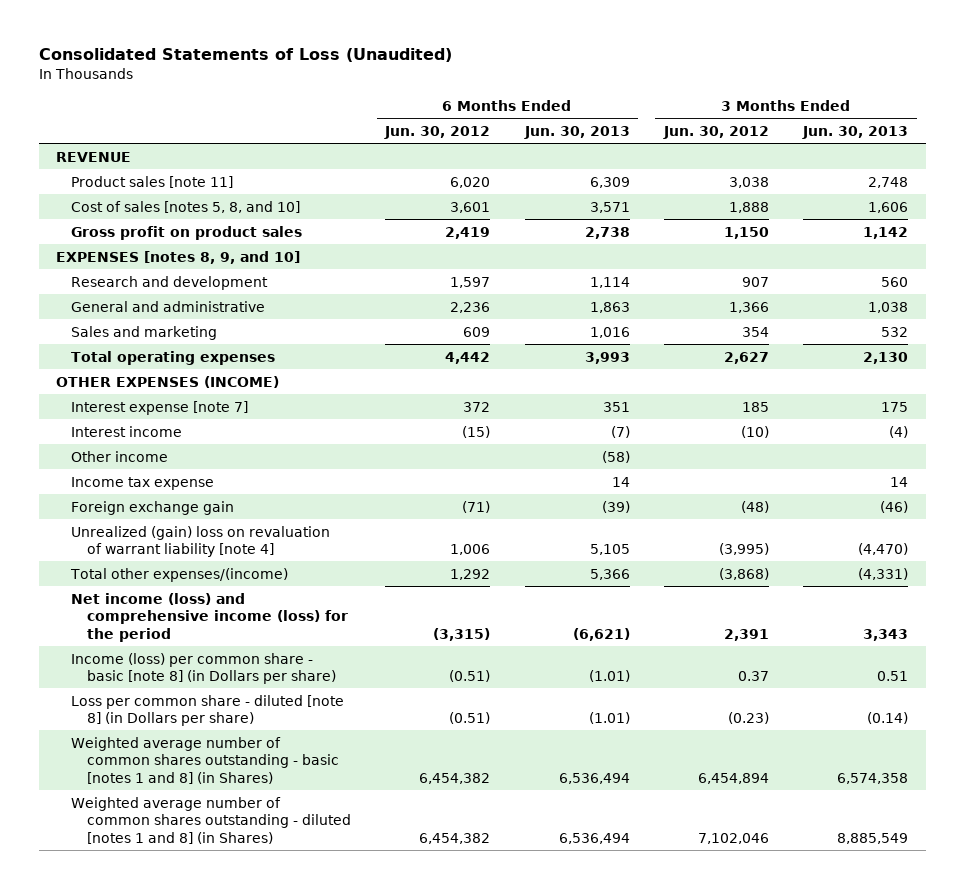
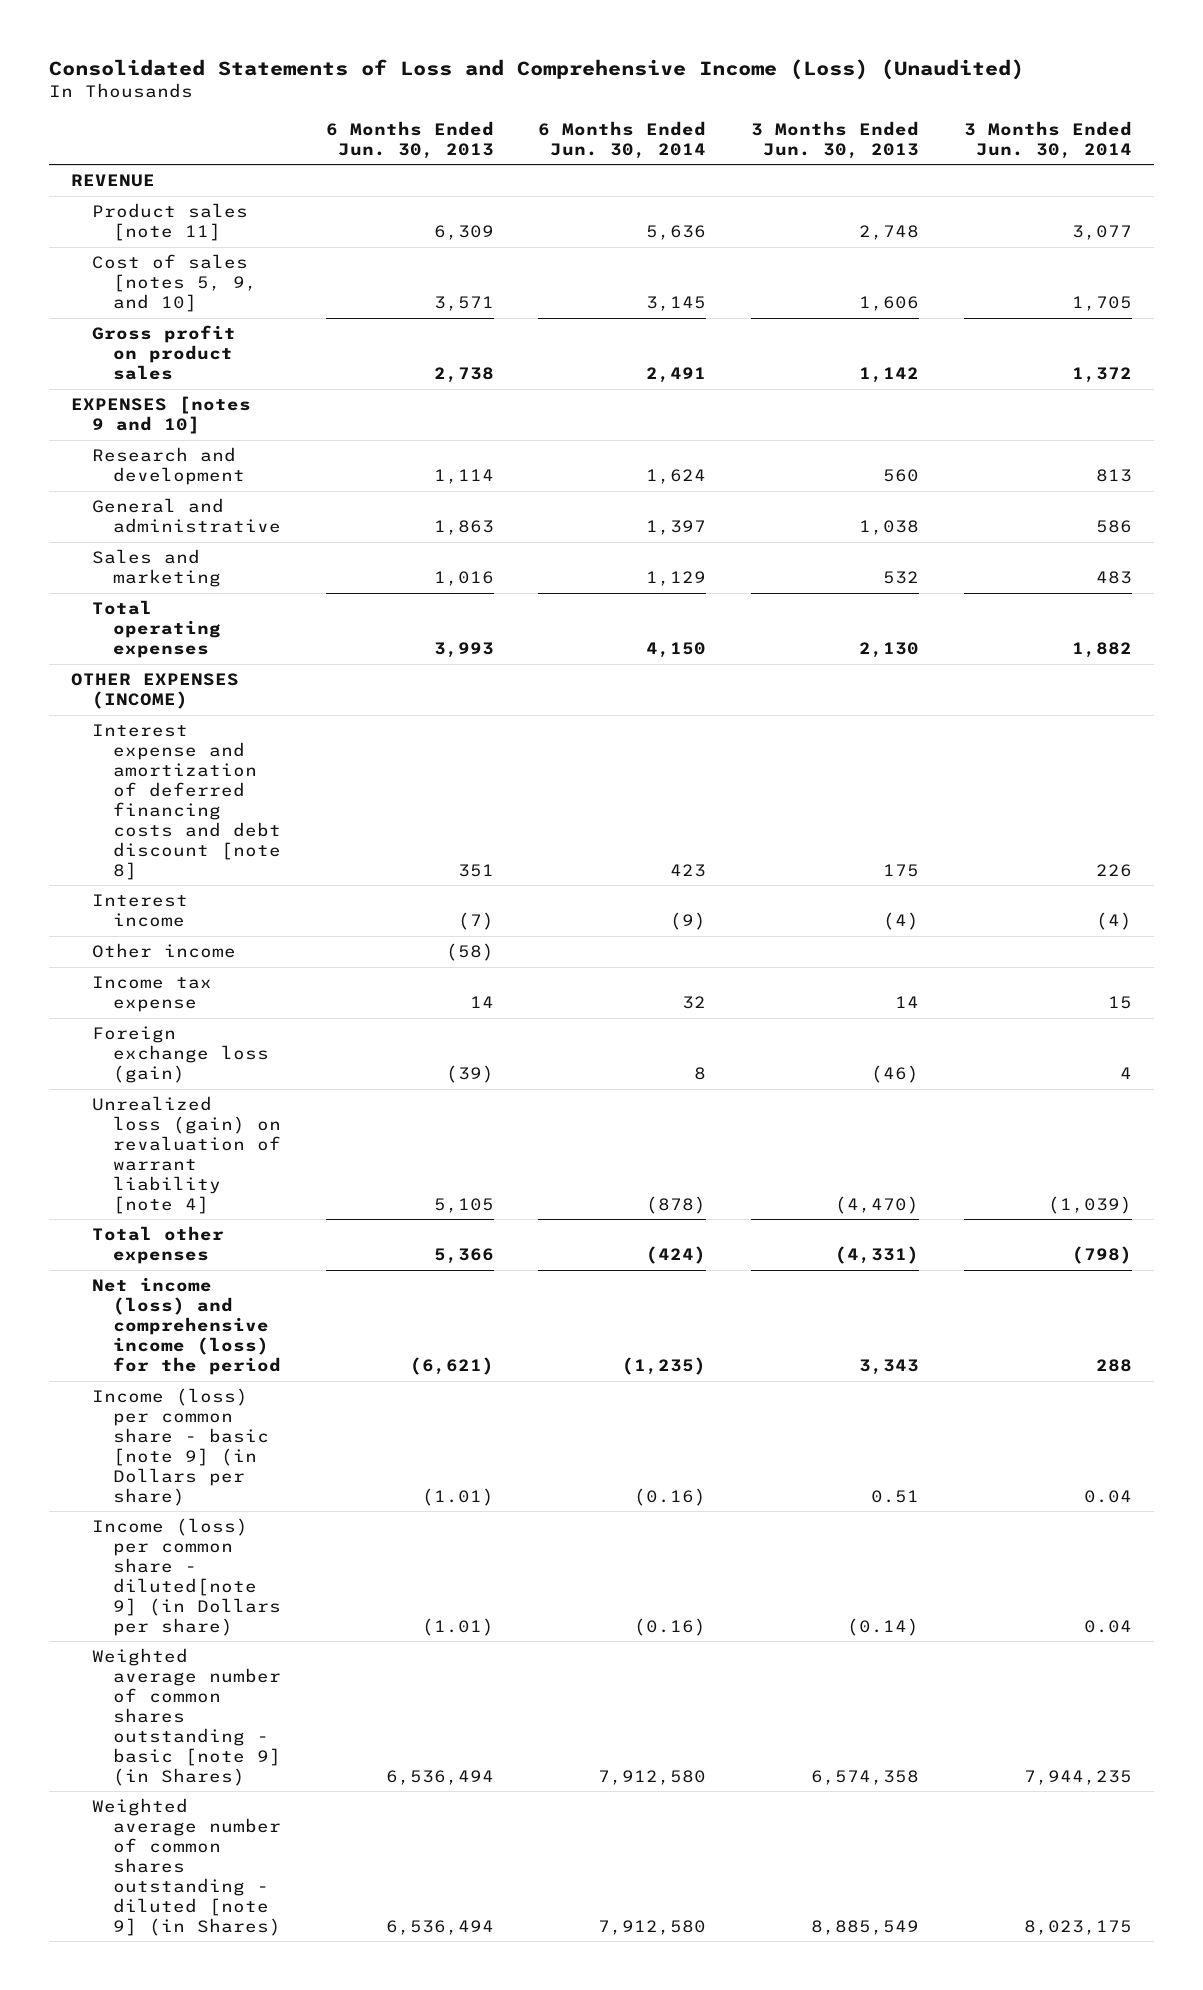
[38,48,452,63] Consolidated Statements of Loss (Unaudited) -> [48,58,1024,80] Consolidated Statements of Loss and Comprehensive Income (Loss) (Unaudited)
[384,125,491,139] Jun. 30, 2012 -> none
[663,125,770,139] Jun. 30, 2012 -> none
none -> [538,120,707,159] 6 Months Ended Jun. 30, 2014
none -> [963,120,1132,159] 3 Months Ended Jun. 30, 2014
[71,200,301,213] Cost of sales [notes 5, 8, and 10] -> [92,254,257,313] Cost of sales [notes 5, 9, and 10]
[55,250,300,264] EXPENSES [notes 8, 9, and 10] -> [71,396,252,435] EXPENSES [notes 9 and 10]
[71,400,249,415] Interest expense [note 7] -> [92,724,281,880] Interest expense and amortization of deferred financing costs and debt discount [note 8]
[71,500,235,515] Foreign exchange gain -> [92,1026,269,1084] Foreign exchange loss (gain)
[71,525,331,558] Unrealized (gain) loss on revaluation of warrant liability [note 4] -> [92,1096,281,1214] Unrealized loss (gain) on revaluation of warrant liability [note 4]
[70,567,289,582] Total other expenses/(income) -> [92,1226,225,1265] Total other expenses
[71,652,336,685] Income (loss) per common share - basic [note 8] (in Dollars per share) -> [92,1388,269,1506] Income (loss) per common share - basic [note 9] (in Dollars per share)
[71,694,345,727] Loss per common share - diluted [note 8] (in Dollars per share) -> [92,1518,281,1636] Income (loss) per common share - diluted[note 9] (in Dollars per share)
[71,736,339,784] Weighted average number of common shares outstanding - basic [notes 1 and 8] (in Shares) -> [92,1648,281,1786] Weighted average number of common shares outstanding - basic [note 9] (in Shares)
[71,796,351,844] Weighted average number of common shares outstanding - diluted [notes 1 and 8] (in Shares) -> [92,1798,281,1936] Weighted average number of common shares outstanding - diluted [note 9] (in Shares)

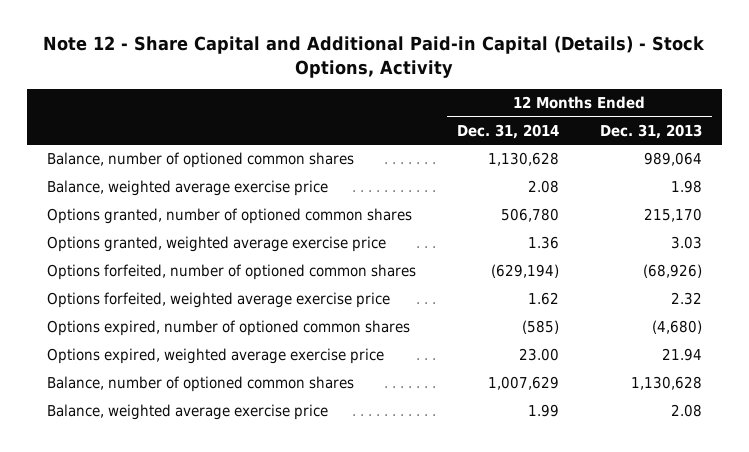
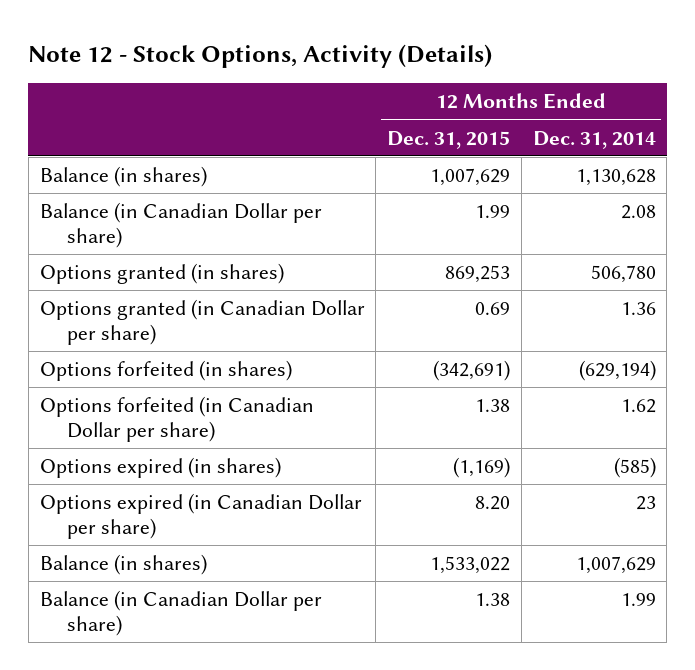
[43,36,706,78] Note 12 - Share Capital and Additional Paid-in Capital (Details) - Stock Options, Activity -> [28,43,493,68] Note 12 - Stock Options, Activity (Details)
[599,123,702,139] Dec. 31, 2013 -> none
none -> [387,130,511,149] Dec. 31, 2015
[46,348,384,365] Options expired, weighted average exercise price -> none
[46,152,354,169] Balance, number of optioned common shares -> [39,166,207,188] Balance (in shares)
[46,180,328,197] Balance, weighted average exercise price -> [39,202,322,248] Balance (in Canadian Dollar per share)
[46,208,412,225] Options granted, number of optioned common shares -> [39,263,284,285] Options granted (in shares)
[46,236,386,253] Options granted, weighted average exercise price -> [39,299,365,345] Options granted (in Canadian Dollar per share)
[46,264,416,281] Options forfeited, number of optioned common shares -> [39,360,292,382] Options forfeited (in shares)
[46,292,390,309] Options forfeited, weighted average exercise price -> [39,396,314,442] Options forfeited (in Canadian Dollar per share)
[46,320,410,337] Options expired, number of optioned common shares -> [39,457,281,479] Options expired (in shares)
none -> [39,493,362,539] Options expired (in Canadian Dollar per share)
[46,376,354,393] Balance, number of optioned common shares -> [39,554,207,576] Balance (in shares)
[46,404,328,421] Balance, weighted average exercise price -> [39,590,322,636] Balance (in Canadian Dollar per share)

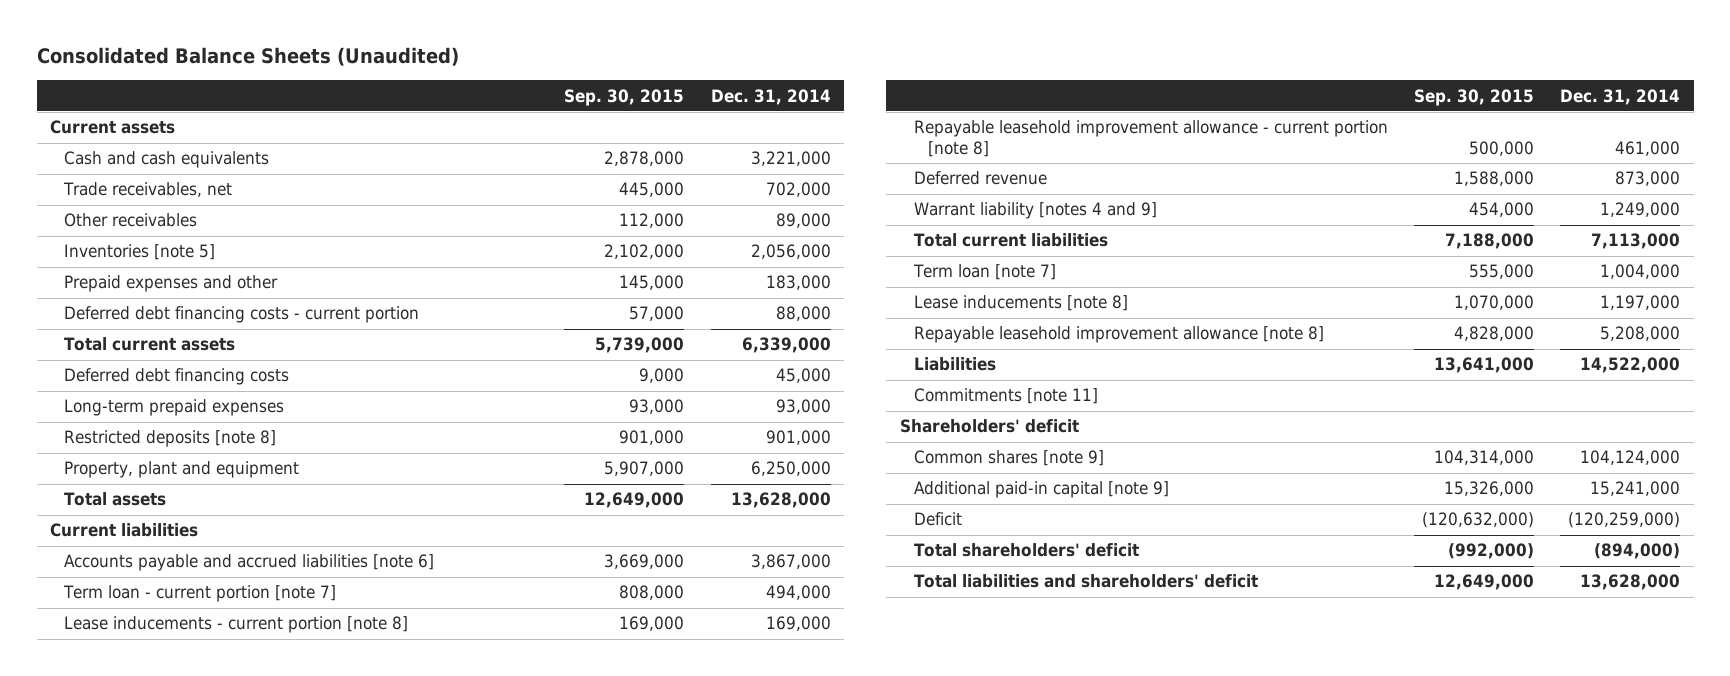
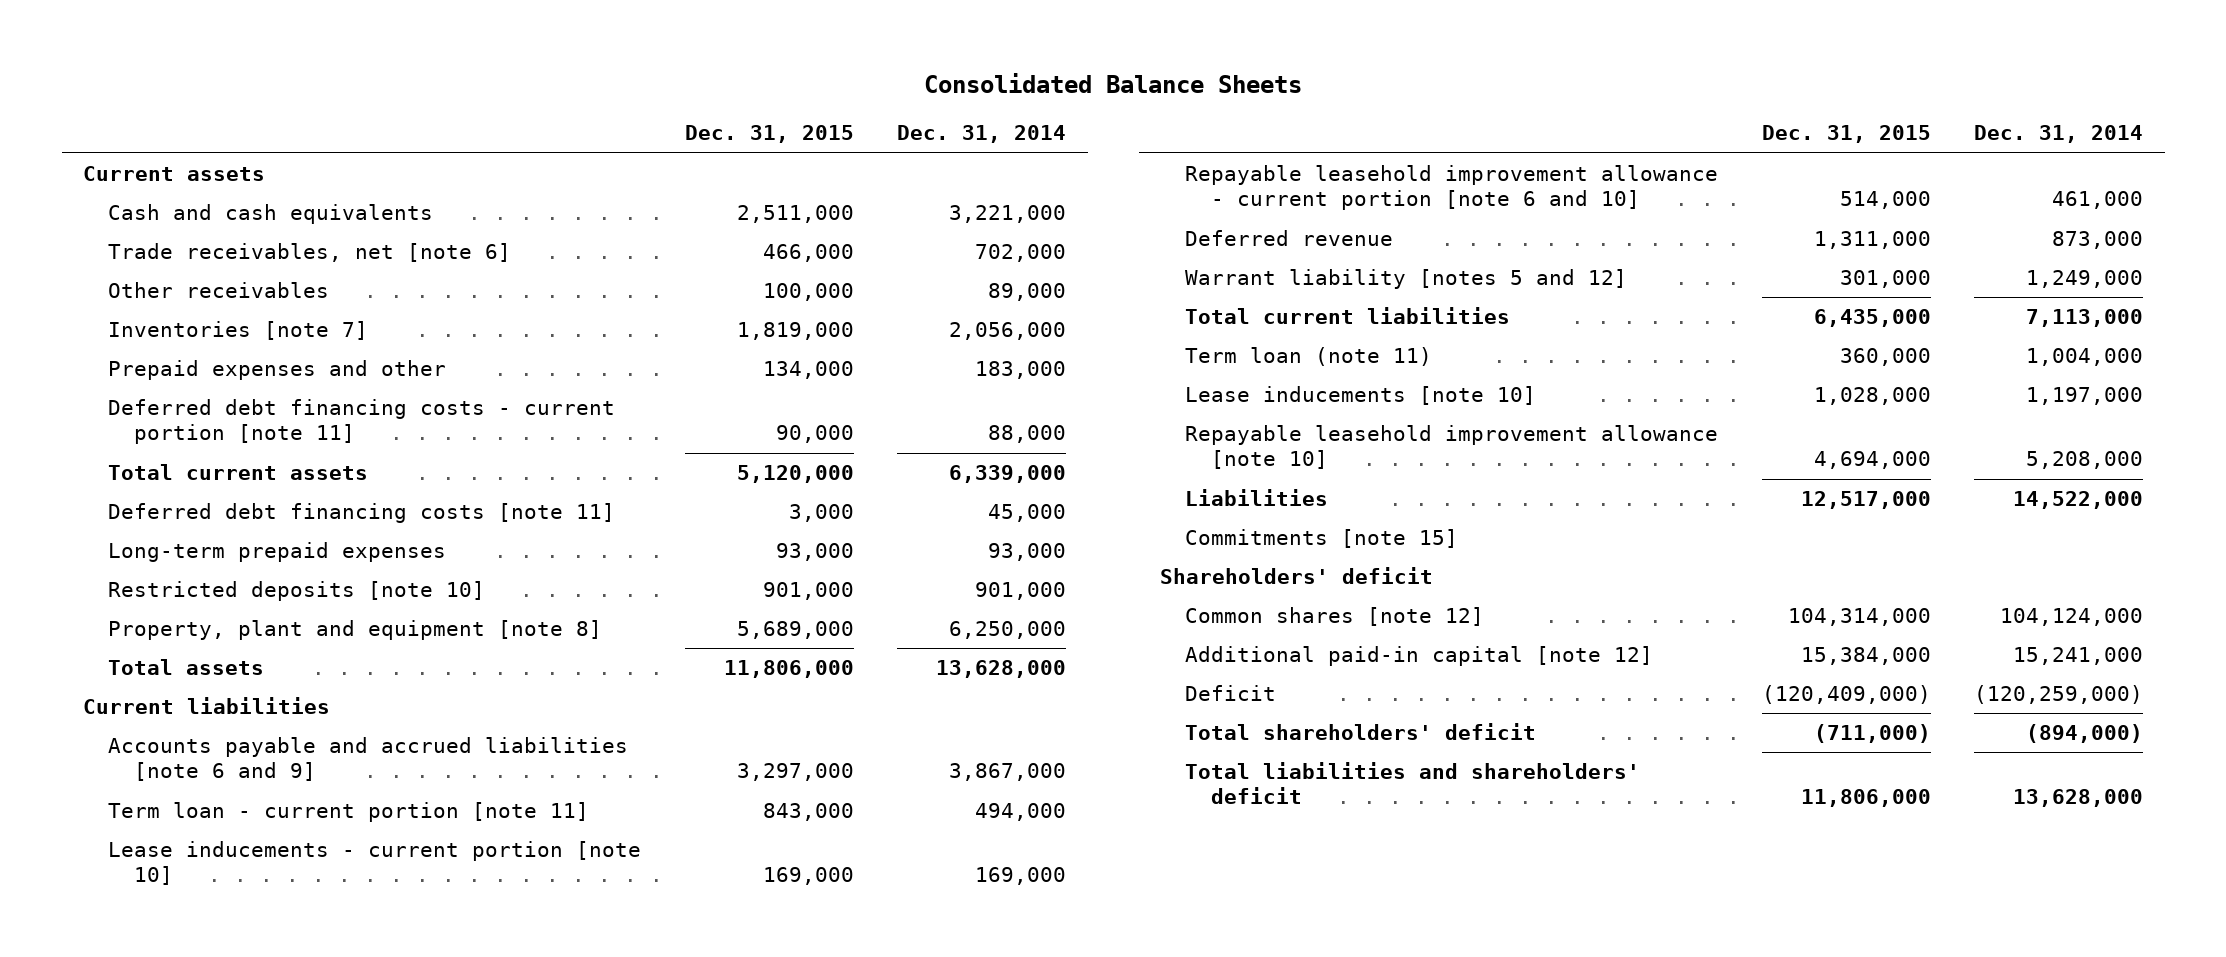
[36,47,459,67] Consolidated Balance Sheets (Unaudited) -> [924,73,1303,94] Consolidated Balance Sheets
[564,88,685,106] Sep. 30, 2015 -> none
none -> [684,125,854,144] Dec. 31, 2015
[63,182,233,198] Trade receivables, net -> [108,243,512,263] Trade receivables, net [note 6]
[64,244,216,261] Inventories [note 5] -> [108,321,369,341] Inventories [note 7]
[64,306,420,324] Deferred debt financing costs - current portion -> [108,399,616,445] Deferred debt financing costs - current portion [note 11]
[64,368,290,386] Deferred debt financing costs -> [108,503,616,524] Deferred debt financing costs [note 11]
[64,430,277,448] Restricted deposits [note 8] -> [108,581,486,602] Restricted deposits [note 10]
[64,461,300,479] Property, plant and equipment -> [108,620,603,641] Property, plant and equipment [note 8]
[64,554,435,572] Accounts payable and accrued liabilities [note 6] -> [108,737,629,782] Accounts payable and accrued liabilities [note 6 and 9]
[63,585,337,603] Term loan - current portion [note 7] -> [108,802,590,823] Term loan - current portion [note 11]
[64,616,409,634] Lease inducements - current portion [note 8] -> [108,841,642,886] Lease inducements - current portion [note 10]
[913,120,1388,157] Repayable leasehold improvement allowance - current portion [note 8] -> [1185,165,1719,211] Repayable leasehold improvement allowance - current portion [note 6 and 10]
[913,202,1157,220] Warrant liability [notes 4 and 9] -> [1185,269,1628,290] Warrant liability [notes 5 and 12]
[912,264,1056,281] Term loan [note 7] -> [1185,347,1433,367] Term loan (note 11)
[913,295,1128,312] Lease inducements [note 8] -> [1185,386,1537,406] Lease inducements [note 10]
[913,326,1324,344] Repayable leasehold improvement allowance [note 8] -> [1185,425,1719,470] Repayable leasehold improvement allowance [note 10]
[913,388,1098,405] Commitments [note 11] -> [1185,529,1459,549] Commitments [note 15]
[913,450,1104,467] Common shares [note 9] -> [1185,607,1485,627] Common shares [note 12]
[913,481,1169,499] Additional paid-in capital [note 9] -> [1185,646,1654,667] Additional paid-in capital [note 12]

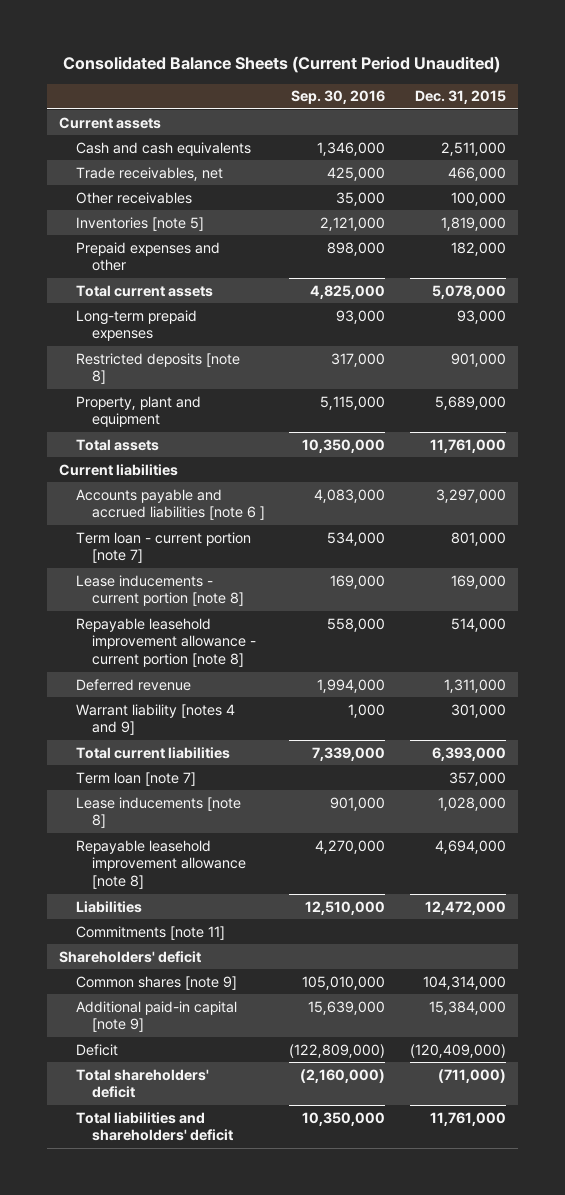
[924,73,1303,94] Consolidated Balance Sheets -> [63,56,501,74] Consolidated Balance Sheets (Current Period Unaudited)
[897,125,1067,144] Dec. 31, 2014 -> none
none -> [291,90,386,105] Sep. 30, 2016
[108,243,512,263] Trade receivables, net [note 6] -> [75,166,223,181] Trade receivables, net
[108,399,616,445] Deferred debt financing costs - current portion [note 11] -> none
[108,503,616,524] Deferred debt financing costs [note 11] -> none
[108,321,369,341] Inventories [note 7] -> [75,216,204,231] Inventories [note 5]
[762,361,854,380] 134,000 -> [450,241,506,256] 182,000
[736,465,854,484] 5,120,000 -> [431,284,506,299] 5,078,000
[108,581,486,602] Restricted deposits [note 10] -> [75,352,240,385] Restricted deposits [note 8]
[108,620,603,641] Property, plant and equipment [note 8] -> [75,395,201,428] Property, plant and equipment
[723,660,854,679] 11,806,000 -> [429,438,506,453] 11,761,000
[108,737,629,782] Accounts payable and accrued liabilities [note 6 and 9] -> [75,488,265,521] Accounts payable and accrued liabilities [note 6 ]
[108,802,590,823] Term loan - current portion [note 11] -> [75,531,251,564] Term loan - current portion [note 7]
[762,803,854,822] 843,000 -> [450,531,506,546] 801,000
[108,841,642,886] Lease inducements - current portion [note 10] -> [75,574,244,607] Lease inducements - current portion [note 8]
[1185,165,1719,211] Repayable leasehold improvement allowance - current portion [note 6 and 10] -> [75,617,256,668] Repayable leasehold improvement allowance - current portion [note 8]
[1185,269,1628,290] Warrant liability [notes 5 and 12] -> [75,703,235,736] Warrant liability [notes 4 and 9]
[1813,309,1931,328] 6,435,000 -> [431,746,506,761] 6,393,000
[1185,347,1433,367] Term loan (note 11) -> [75,771,196,786] Term loan [note 7]
[1839,348,1931,367] 360,000 -> [448,771,506,786] 357,000
[1185,386,1537,406] Lease inducements [note 10] -> [75,796,241,829] Lease inducements [note 8]
[1185,425,1719,470] Repayable leasehold improvement allowance [note 10] -> [75,839,246,890] Repayable leasehold improvement allowance [note 8]
[1800,491,1931,510] 12,517,000 -> [424,900,506,915] 12,472,000
[1185,529,1459,549] Commitments [note 15] -> [75,925,225,940] Commitments [note 11]
[1185,607,1485,627] Common shares [note 12] -> [75,975,237,990] Common shares [note 9]
[1185,646,1654,667] Additional paid-in capital [note 12] -> [75,1000,237,1033] Additional paid-in capital [note 9]
[1800,789,1931,808] 11,806,000 -> [429,1111,506,1126] 11,761,000

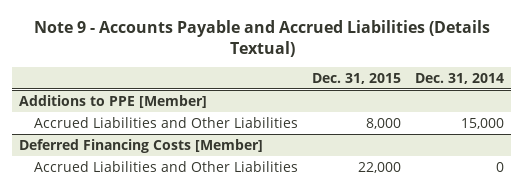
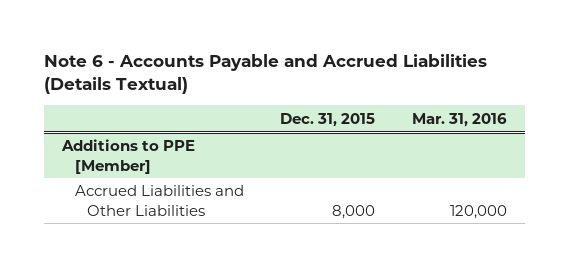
[33,20,490,57] Note 9 - Accounts Payable and Accrued Liabilities (Details Textual) -> [43,53,487,95] Note 6 - Accounts Payable and Accrued Liabilities (Details Textual)
[415,72,505,84] Dec. 31, 2014 -> none
none -> [411,112,507,127] Mar. 31, 2016
[19,138,264,153] Deferred Financing Costs [Member] -> none
[34,160,299,172] Accrued Liabilities and Other Liabilities -> none

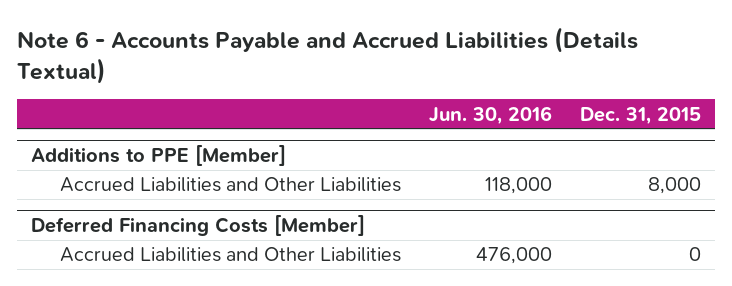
[411,112,507,127] Mar. 31, 2016 -> none
none -> [429,105,553,125] Jun. 30, 2016
none -> [30,215,365,237] Deferred Financing Costs [Member]
none -> [60,247,402,263] Accrued Liabilities and Other Liabilities

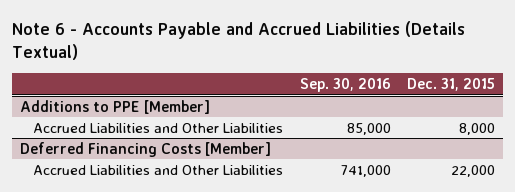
[429,105,553,125] Jun. 30, 2016 -> none
none -> [299,78,391,93] Sep. 30, 2016
[688,247,701,262] 0 -> [451,164,496,177] 22,000

